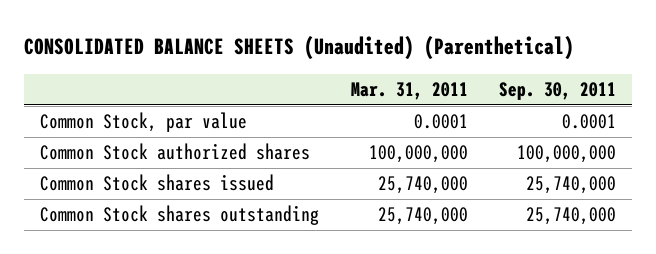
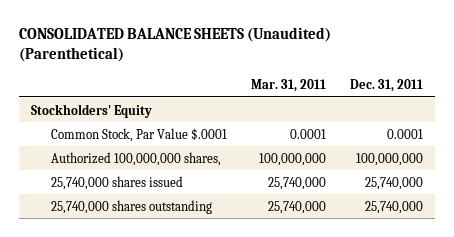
[499,81,617,100] Sep. 30, 2011 -> none
none -> [349,79,423,93] Dec. 31, 2011
none -> [31,103,153,118] Stockholders' Equity
[40,112,248,133] Common Stock, par value -> [50,127,227,142] Common Stock, Par Value $.0001
[40,143,311,161] Common Stock authorized shares -> [50,151,221,166] Authorized 100,000,000 shares,
[40,174,275,192] Common Stock shares issued -> [50,175,183,190] 25,740,000 shares issued
[40,205,320,226] Common Stock shares outstanding -> [50,199,212,214] 25,740,000 shares outstanding

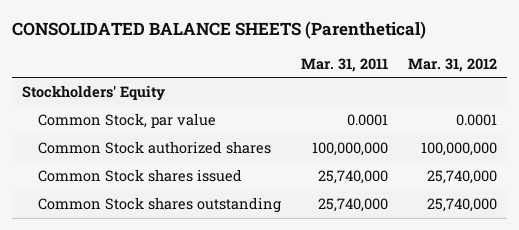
[19,27,332,63] CONSOLIDATED BALANCE SHEETS (Unaudited) (Parenthetical) -> [12,20,427,39] CONSOLIDATED BALANCE SHEETS (Parenthetical)
[349,79,423,93] Dec. 31, 2011 -> none
none -> [408,57,498,72] Mar. 31, 2012
[50,127,227,142] Common Stock, Par Value $.0001 -> [38,113,217,129] Common Stock, par value
[50,151,221,166] Authorized 100,000,000 shares, -> [38,141,272,155] Common Stock authorized shares
[50,175,183,190] 25,740,000 shares issued -> [38,169,243,183] Common Stock shares issued
[50,199,212,214] 25,740,000 shares outstanding -> [38,197,282,214] Common Stock shares outstanding

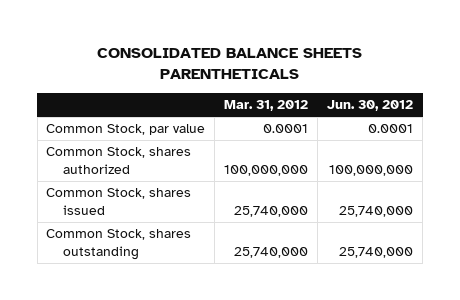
[12,20,427,39] CONSOLIDATED BALANCE SHEETS (Parenthetical) -> [96,48,362,80] CONSOLIDATED BALANCE SHEETS PARENTHETICALS
[301,57,389,72] Mar. 31, 2011 -> none
none -> [327,100,414,112] Jun. 30, 2012
[22,85,166,102] Stockholders' Equity -> none
[38,141,272,155] Common Stock authorized shares -> [46,147,192,174] Common Stock, shares authorized
[38,169,243,183] Common Stock shares issued -> [46,188,192,215] Common Stock, shares issued
[38,197,282,214] Common Stock shares outstanding -> [46,229,192,260] Common Stock, shares outstanding

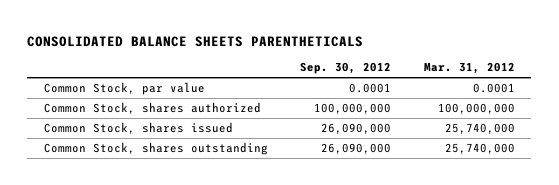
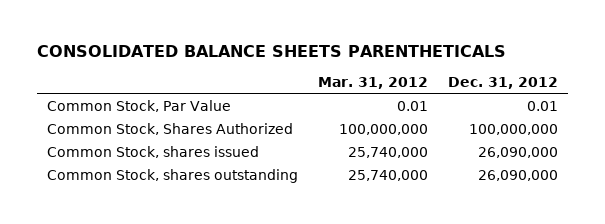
[300,62,392,75] Sep. 30, 2012 -> none
none -> [448,77,559,90] Dec. 31, 2012
[43,81,205,95] Common Stock, par value -> [46,100,231,113] Common Stock, Par Value
[472,82,515,93] 0.0001 -> [396,101,428,112] 0.01
[43,101,261,114] Common Stock, shares authorized -> [46,123,293,136] Common Stock, Shares Authorized

